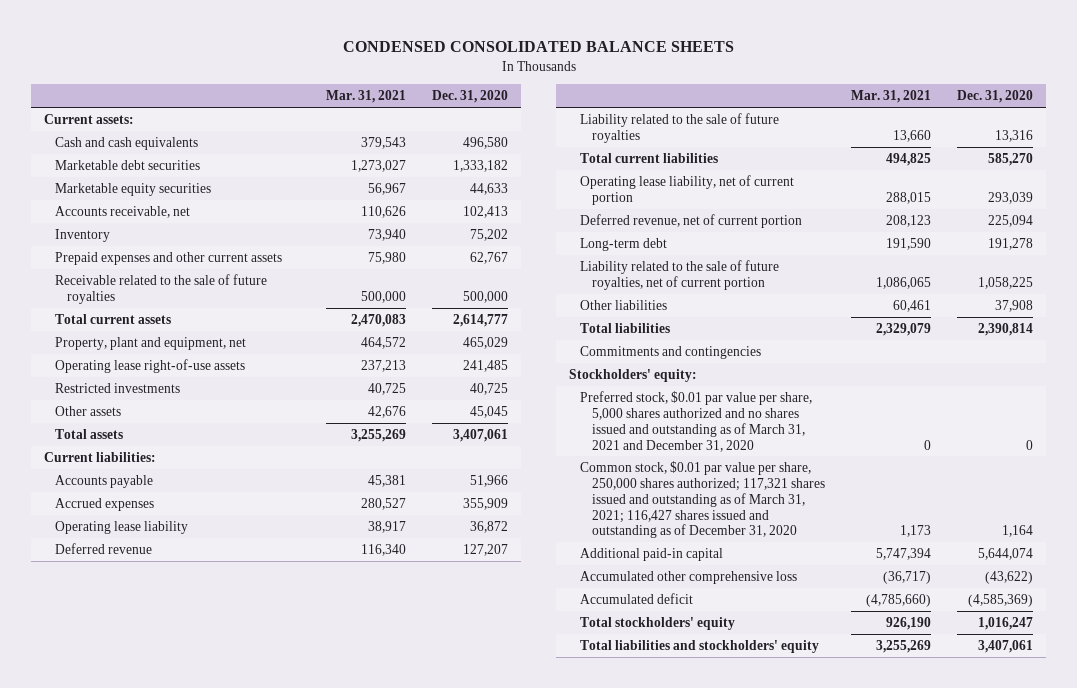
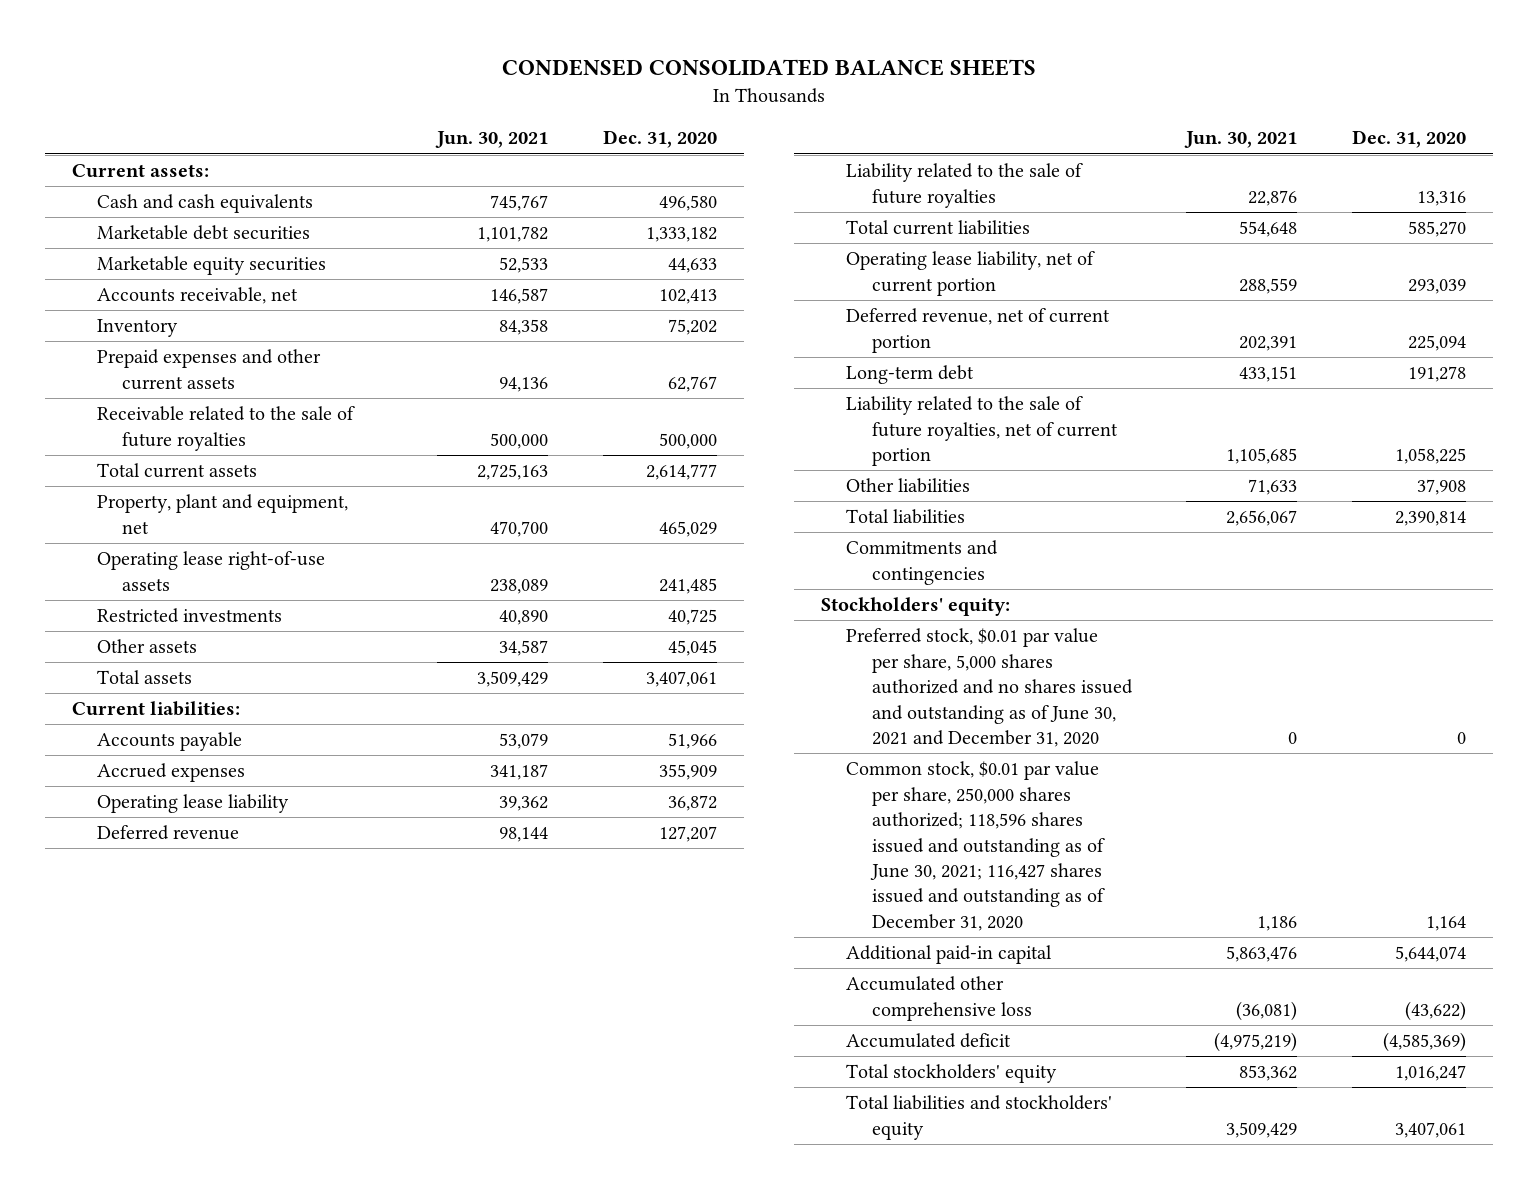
[325,90,406,104] Mar. 31, 2021 -> none
none -> [435,131,549,149] Jun. 30, 2021
[580,390,813,452] Preferred stock, $0.01 par value per share, 5,000 shares authorized and no shares issued and outstanding as of March 31, 2021 and December 31, 2020 -> [846,628,1133,748] Preferred stock, $0.01 par value per share, 5,000 shares authorized and no shares issued and outstanding as of June 30, 2021 and December 31, 2020
[580,460,825,539] Common stock, $0.01 par value per share, 250,000 shares authorized; 117,321 shares issued and outstanding as of March 31, 2021; 116,427 shares issued and outstanding as of December 31, 2020 -> [846,761,1105,931] Common stock, $0.01 par value per share, 250,000 shares authorized; 118,596 shares issued and outstanding as of June 30, 2021; 116,427 shares issued and outstanding as of December 31, 2020

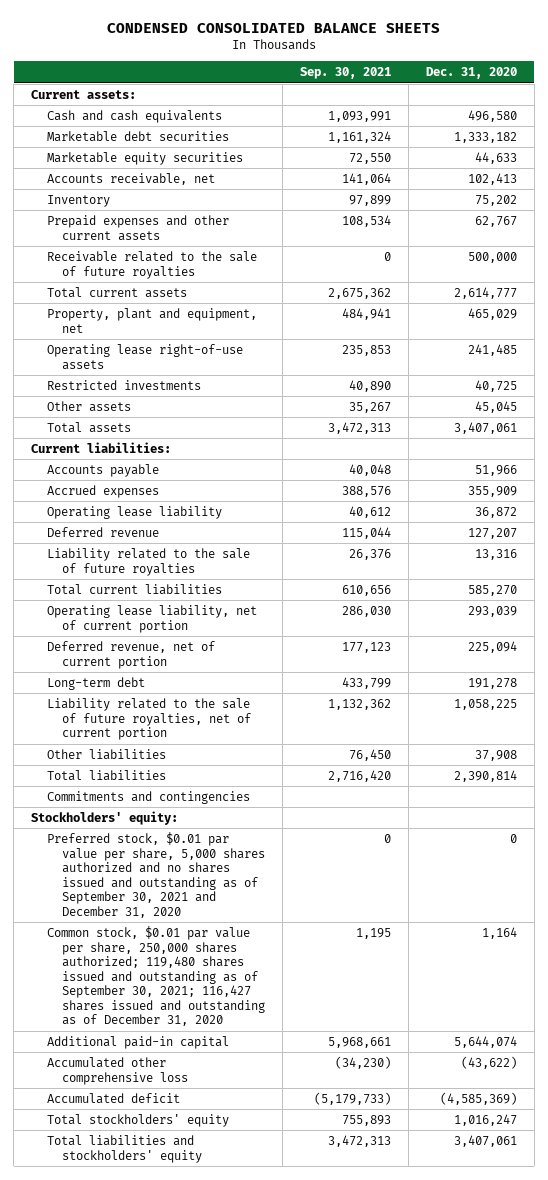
[435,131,549,149] Jun. 30, 2021 -> none
none -> [300,67,392,80] Sep. 30, 2021
[846,628,1133,748] Preferred stock, $0.01 par value per share, 5,000 shares authorized and no shares issued and outstanding as of June 30, 2021 and December 31, 2020 -> [46,831,266,918] Preferred stock, $0.01 par value per share, 5,000 shares authorized and no shares issued and outstanding as of September 30, 2021 and December 31, 2020
[846,761,1105,931] Common stock, $0.01 par value per share, 250,000 shares authorized; 118,596 shares issued and outstanding as of June 30, 2021; 116,427 shares issued and outstanding as of December 31, 2020 -> [46,925,266,1027] Common stock, $0.01 par value per share, 250,000 shares authorized; 119,480 shares issued and outstanding as of September 30, 2021; 116,427 shares issued and outstanding as of December 31, 2020

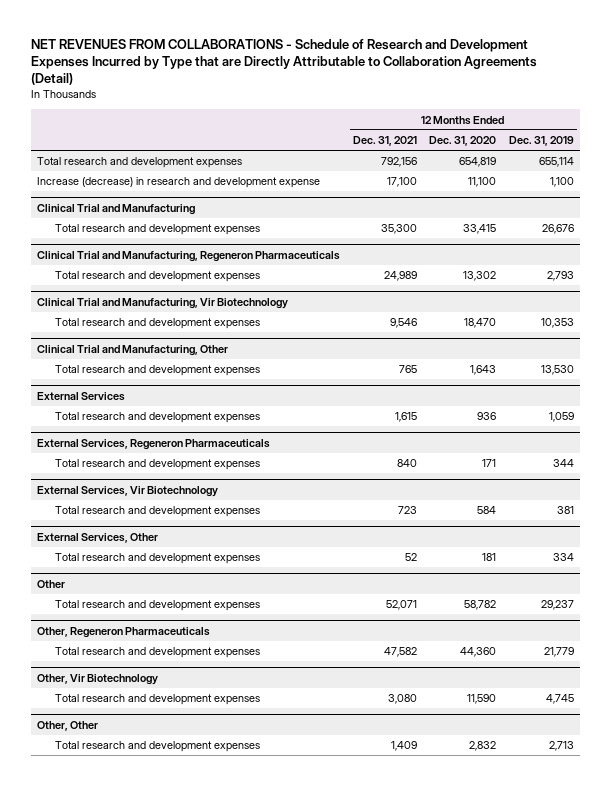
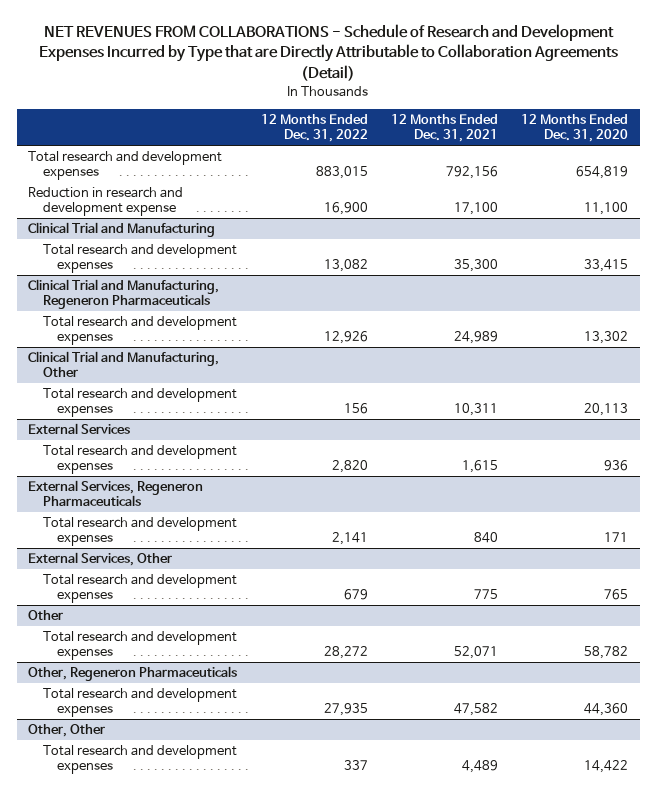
[508,136,574,147] Dec. 31, 2019 -> none
none -> [260,114,368,143] 12 Months Ended Dec. 31, 2022
[37,177,321,189] Increase (decrease) in research and development expense -> [28,187,184,217] Reduction in research and development expense
[37,298,289,310] Clinical Trial and Manufacturing, Vir Biotechnology -> none
[54,318,260,330] Total research and development expenses -> none
[398,365,417,374] 765 -> [453,403,498,417] 10,311
[470,365,497,376] 1,643 -> [584,403,629,417] 20,113
[37,486,219,498] External Services, Vir Biotechnology -> none
[54,506,260,518] Total research and development expenses -> none
[404,553,417,562] 52 -> [473,589,498,600] 775
[482,553,497,562] 181 -> [604,589,629,601] 765
[37,674,159,686] Other, Vir Biotechnology -> none
[54,694,260,706] Total research and development expenses -> none
[390,741,417,752] 1,409 -> [461,760,498,774] 4,489
[469,741,497,752] 2,832 -> [584,760,629,774] 14,422

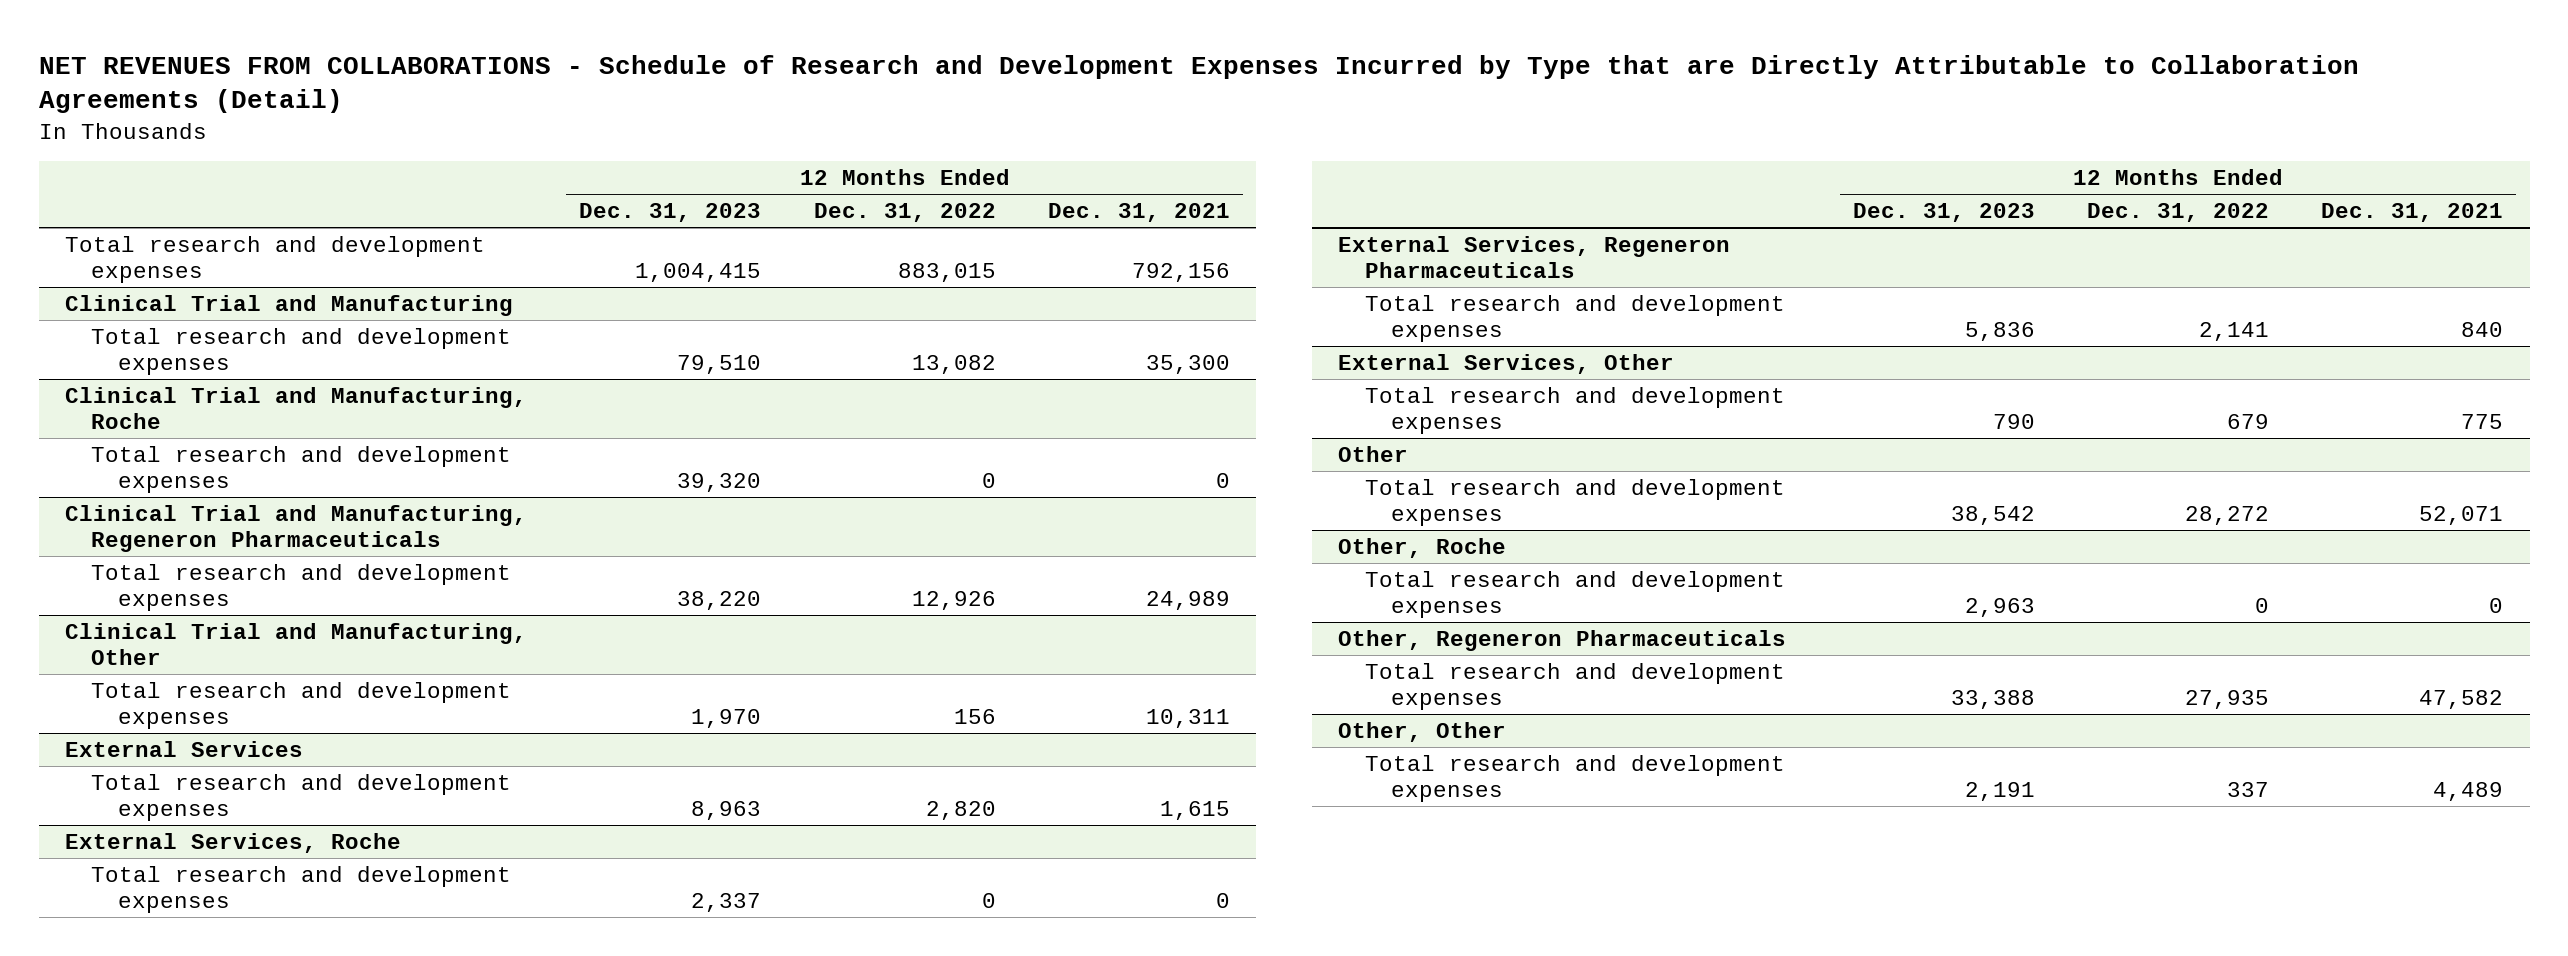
[521,114,629,143] 12 Months Ended Dec. 31, 2020 -> none
none -> [579,203,762,223] Dec. 31, 2023
[28,187,184,217] Reduction in research and development expense -> none
none -> [64,386,527,430] Clinical Trial and Manufacturing, Roche
none -> [91,445,512,494] Total research and development expenses
none -> [64,832,401,853] External Services, Roche
none -> [91,865,512,914] Total research and development expenses
none -> [1338,537,1507,558] Other, Roche
none -> [1364,570,1785,619] Total research and development expenses

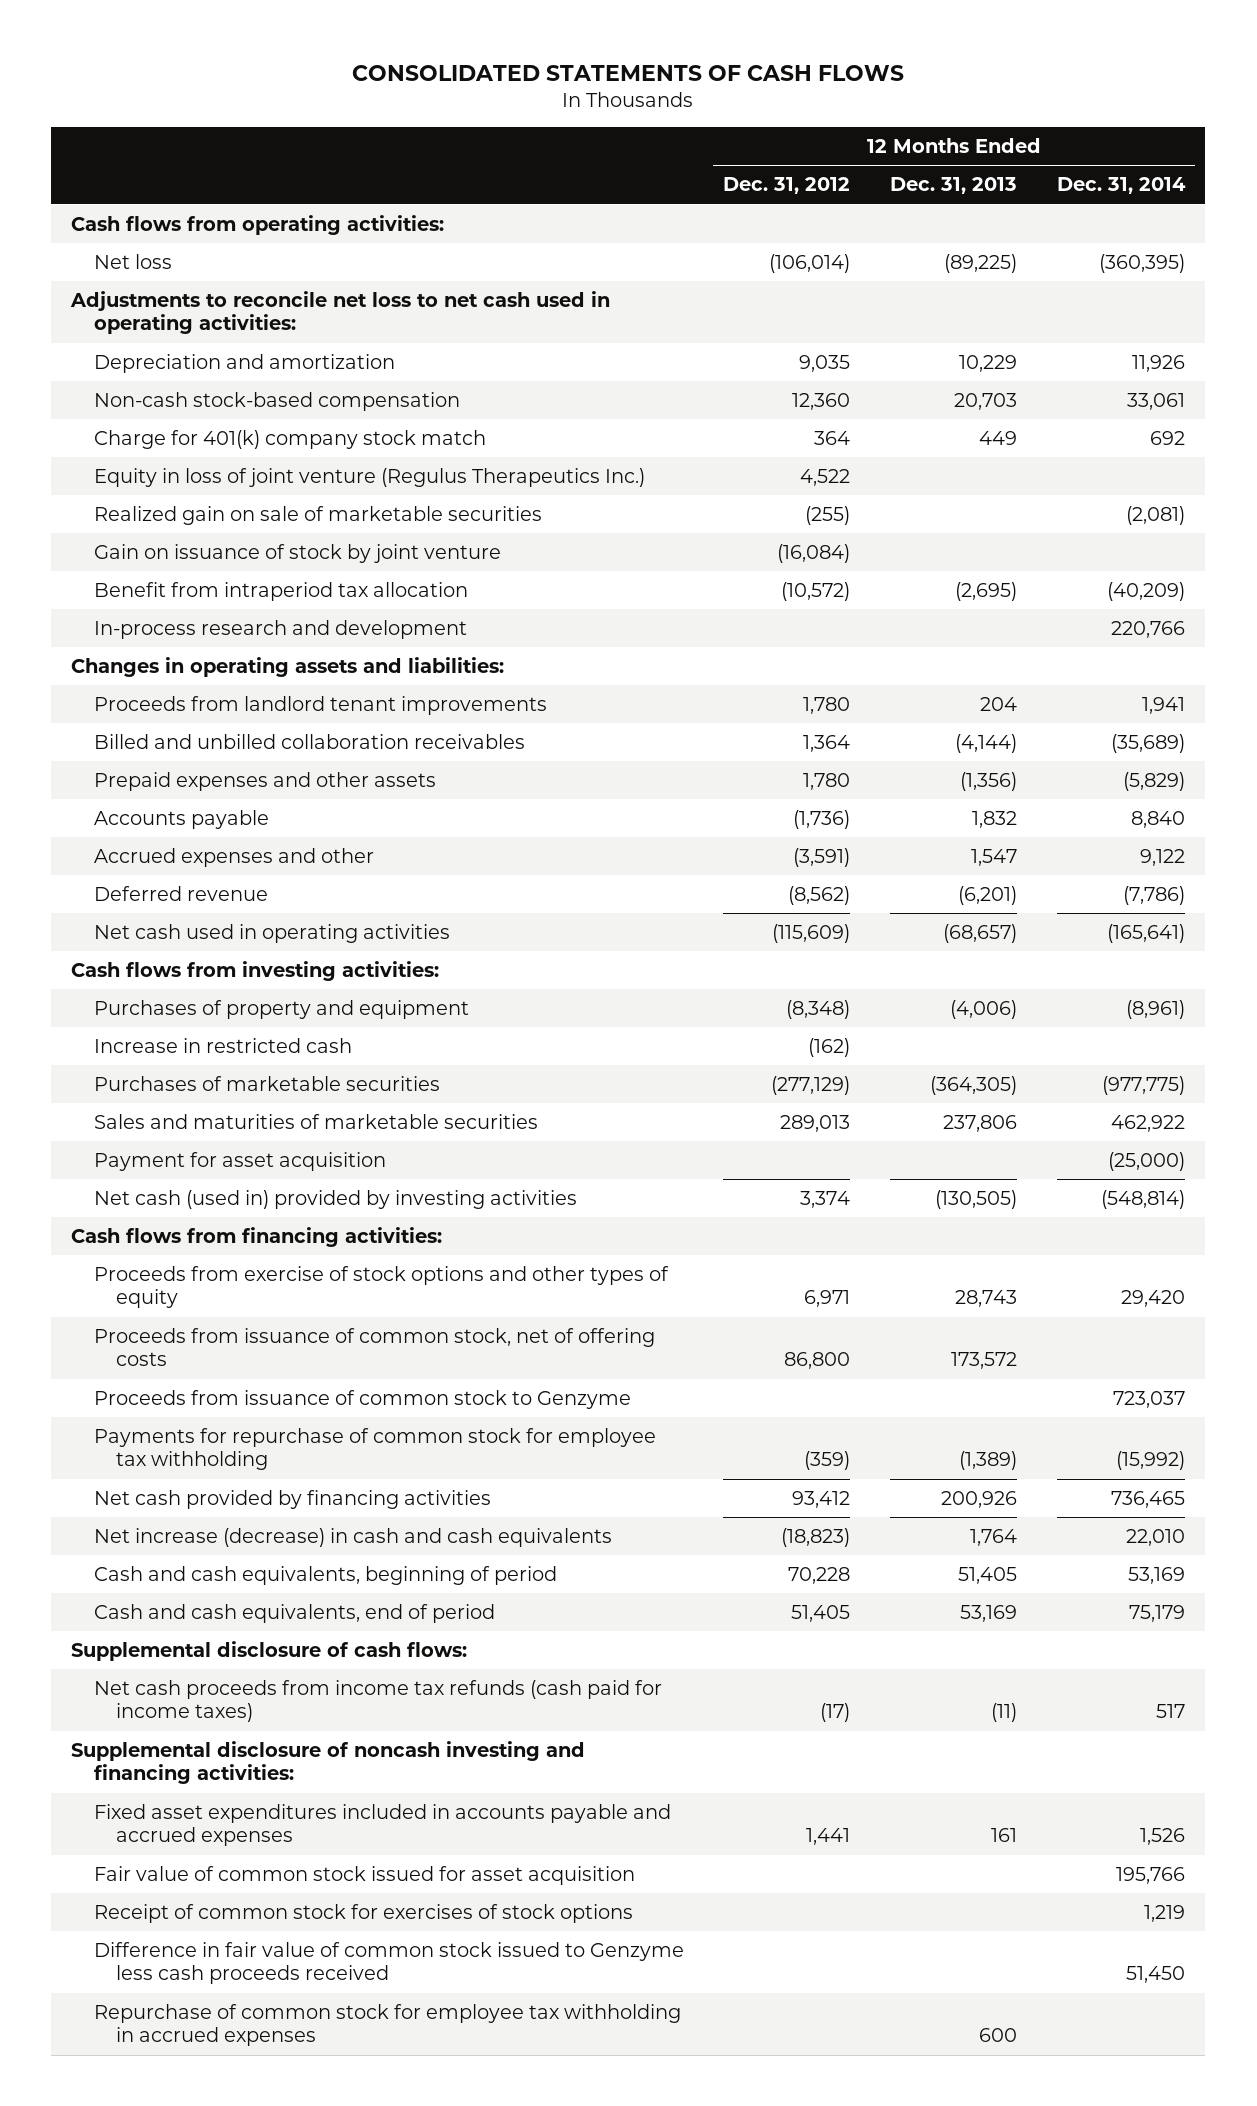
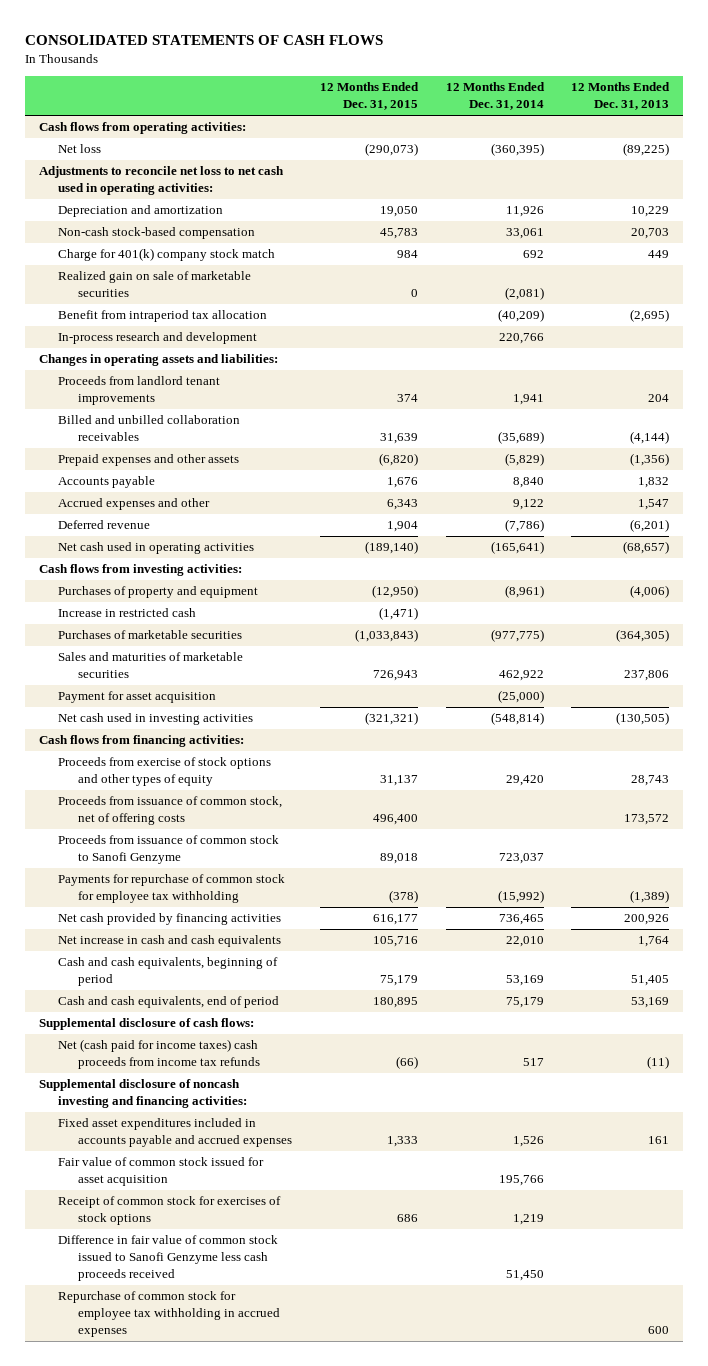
[723,177,851,195] Dec. 31, 2012 -> none
none -> [319,82,419,111] 12 Months Ended Dec. 31, 2015
[93,467,645,487] Equity in loss of joint venture (Regulus Therapeutics Inc.) -> none
[93,543,501,563] Gain on issuance of stock by joint venture -> none
[93,1189,577,1209] Net cash (used in) provided by investing activities -> [58,713,254,726] Net cash used in investing activities
[93,1389,631,1409] Proceeds from issuance of common stock to Genzyme -> [58,835,280,865] Proceeds from issuance of common stock to Sanofi Genzyme
[93,1527,612,1547] Net increase (decrease) in cash and cash equivalents -> [58,935,282,948] Net increase in cash and cash equivalents
[93,1679,662,1723] Net cash proceeds from income tax refunds (cash paid for income taxes) -> [58,1039,260,1070] Net (cash paid for income taxes) cash proceeds from income tax refunds
[93,1941,684,1985] Difference in fair value of common stock issued to Genzyme less cash proceeds received -> [58,1235,279,1282] Difference in fair value of common stock issued to Sanofi Genzyme less cash proceeds received

